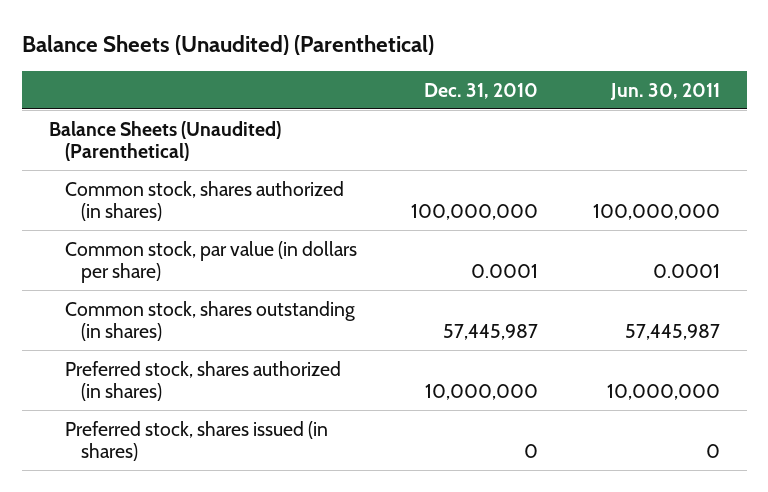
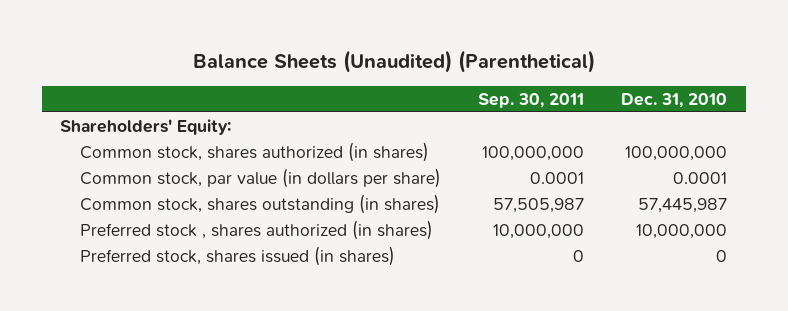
[609,82,720,100] Jun. 30, 2011 -> none
none -> [478,92,585,108] Sep. 30, 2011
[48,120,281,162] Balance Sheets (Unaudited) (Parenthetical) -> none
none -> [60,118,232,135] Shareholders' Equity:
[64,360,341,402] Preferred stock, shares authorized (in shares) -> [79,219,433,240] Preferred stock , shares authorized (in shares)

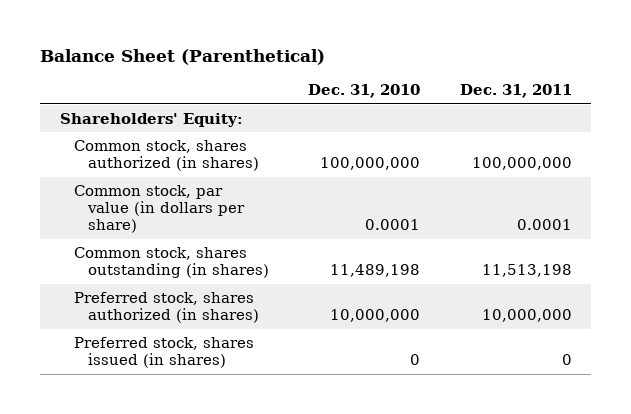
[192,50,595,74] Balance Sheets (Unaudited) (Parenthetical) -> [39,49,325,66] Balance Sheet (Parenthetical)
[478,92,585,108] Sep. 30, 2011 -> none
none -> [459,84,572,99] Dec. 31, 2011
[638,197,728,213] 57,445,987 -> [330,264,421,278] 11,489,198
[79,219,433,240] Preferred stock , shares authorized (in shares) -> [73,291,259,324] Preferred stock, shares authorized (in shares)

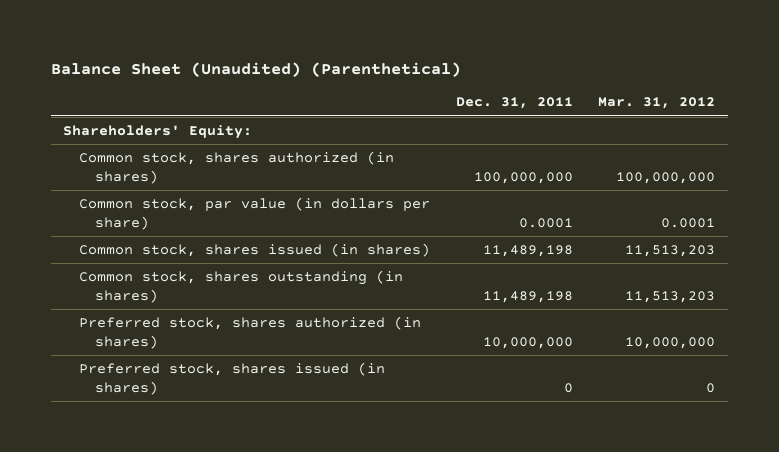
[39,49,325,66] Balance Sheet (Parenthetical) -> [50,61,461,77] Balance Sheet (Unaudited) (Parenthetical)
[308,84,421,99] Dec. 31, 2010 -> none
none -> [598,97,716,110] Mar. 31, 2012
none -> [79,242,431,257] Common stock, shares issued (in shares)
[481,264,572,278] 11,513,198 -> [482,290,573,303] 11,489,198

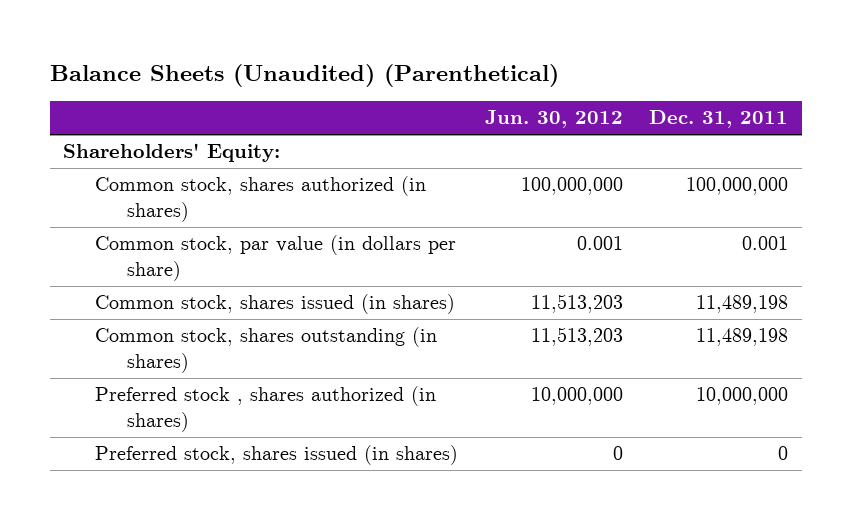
[50,61,461,77] Balance Sheet (Unaudited) (Parenthetical) -> [49,63,559,87] Balance Sheets (Unaudited) (Parenthetical)
[598,97,716,110] Mar. 31, 2012 -> none
none -> [484,110,623,129] Jun. 30, 2012
[518,217,573,228] 0.0001 -> [742,236,789,251] 0.001
[79,315,422,349] Preferred stock, shares authorized (in shares) -> [94,386,436,433] Preferred stock , shares authorized (in shares)

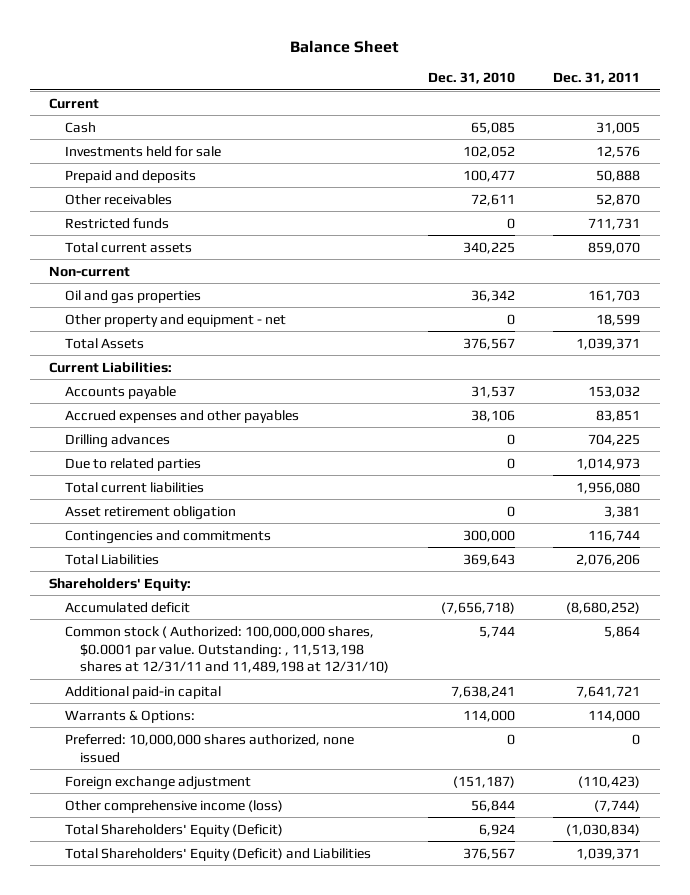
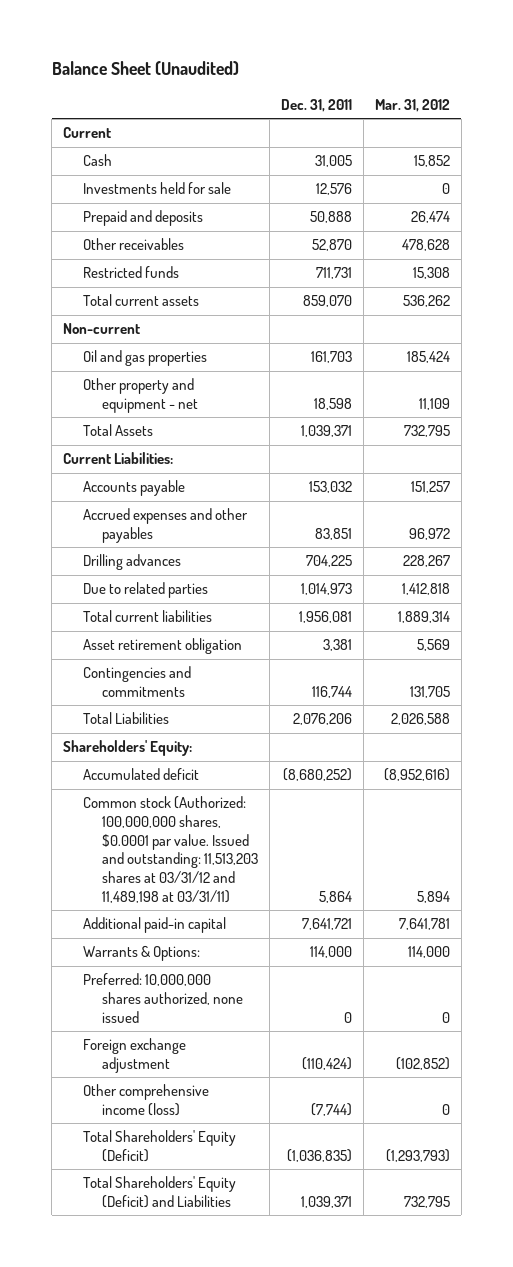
[289,39,399,53] Balance Sheet -> [51,61,239,76] Balance Sheet (Unaudited)
[427,72,515,85] Dec. 31, 2010 -> none
none -> [374,98,450,112] Mar. 31, 2012
[596,313,641,326] 18,599 -> [313,398,352,411] 18,598
[576,481,641,494] 1,956,080 -> [298,611,352,624] 1,956,081
[64,625,390,674] Common stock ( Authorized: 100,000,000 shares, $0.0001 par value. Outstanding: , 11,513,198 shares at 12/31/11 and 11,489,198 at 12/31/10) -> [82,796,258,903] Common stock (Authorized: 100,000,000 shares, $0.0001 par value. Issued and outstanding: 11,513,203 shares at 03/31/12 and 11,489,198 at 03/31/11)
[578,775,641,788] (110,423) -> [301,1057,352,1071] (110,424)
[566,823,641,836] (1,030,834) -> [286,1149,352,1163] (1,036,835)

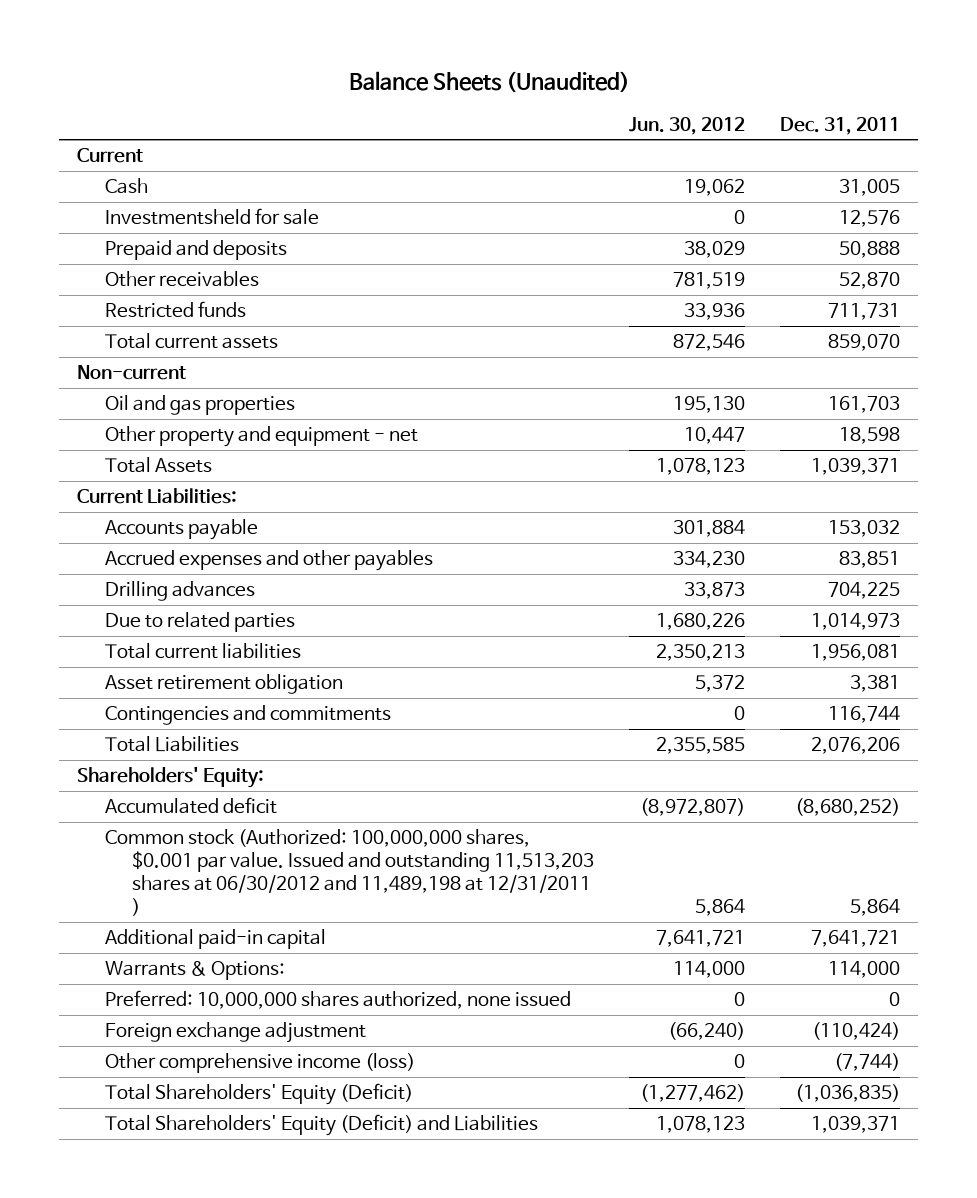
[51,61,239,76] Balance Sheet (Unaudited) -> [348,71,630,93] Balance Sheets (Unaudited)
[374,98,450,112] Mar. 31, 2012 -> none
none -> [629,116,746,135] Jun. 30, 2012
[82,182,231,195] Investments held for sale -> [104,208,319,226] Investmentsheld for sale
[82,796,258,903] Common stock (Authorized: 100,000,000 shares, $0.0001 par value. Issued and outstanding: 11,513,203 shares at 03/31/12 and 11,489,198 at 03/31/11) -> [104,829,595,916] Common stock (Authorized: 100,000,000 shares, $0.001 par value. Issued and outstanding 11,513,203 shares at 06/30/2012 and 11,489,198 at 12/31/2011 )

